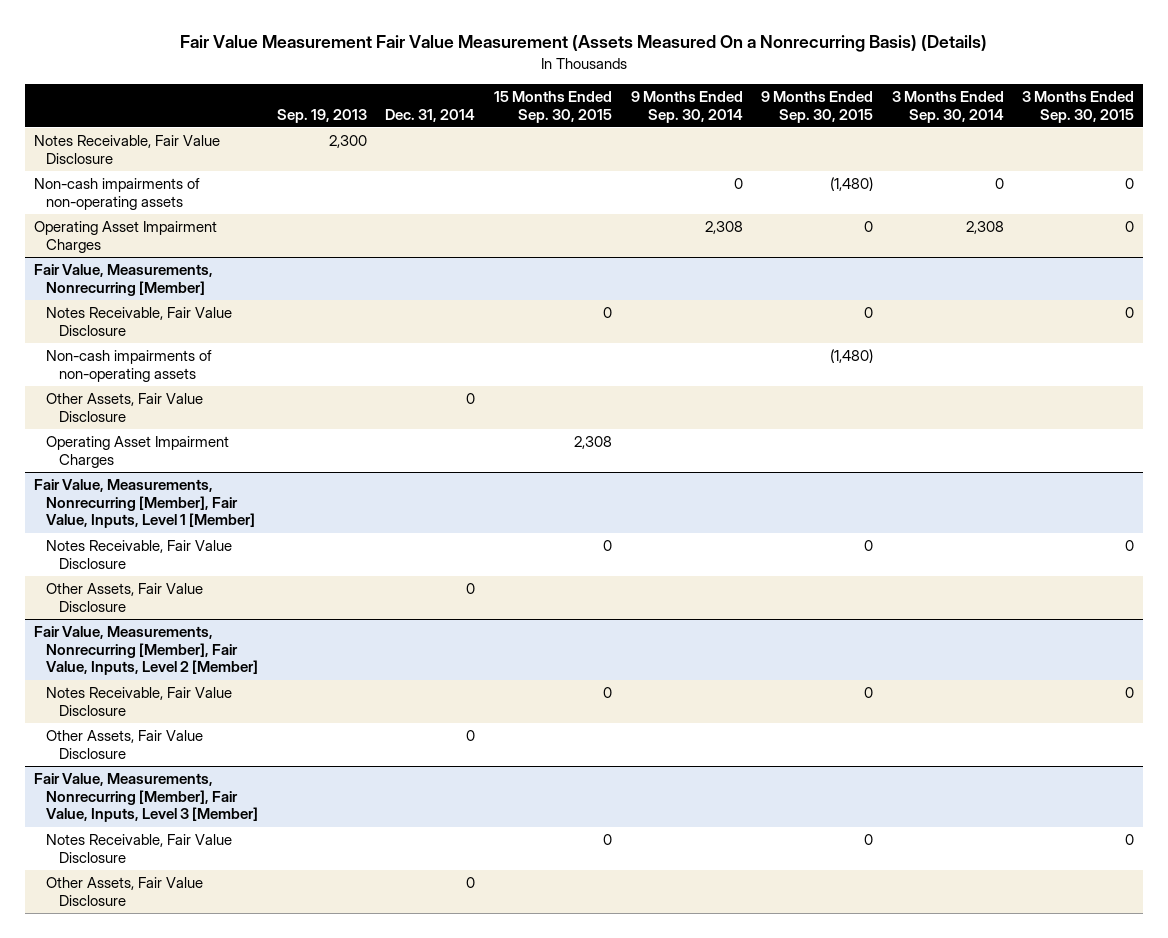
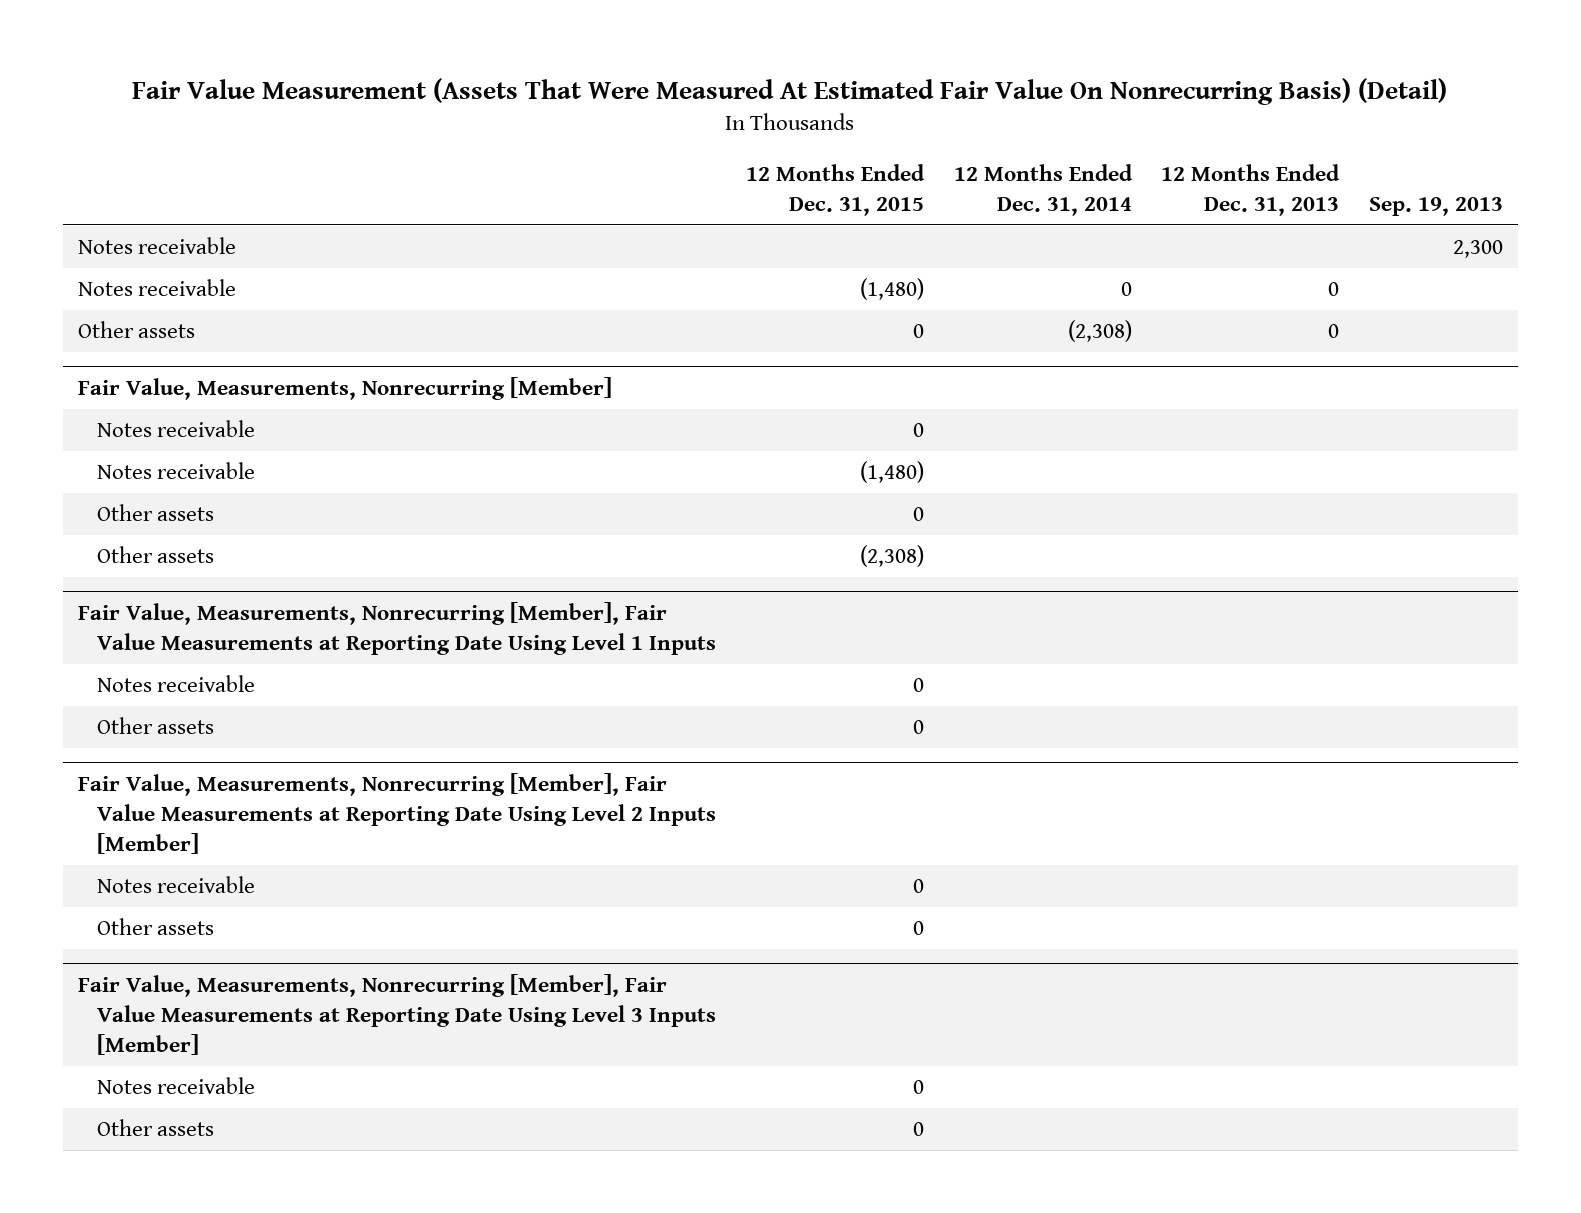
[180,35,988,53] Fair Value Measurement Fair Value Measurement (Assets Measured On a Nonrecurring Basis) (Details) -> [132,77,1448,105] Fair Value Measurement (Assets That Were Measured At Estimated Fair Value On Nonrecurring Basis) (Detail)
[385,108,476,122] Dec. 31, 2014 -> none
[493,91,612,123] 15 Months Ended Sep. 30, 2015 -> none
[630,91,743,123] 9 Months Ended Sep. 30, 2014 -> none
[761,91,874,123] 9 Months Ended Sep. 30, 2015 -> none
[891,91,1004,123] 3 Months Ended Sep. 30, 2014 -> none
[1022,91,1135,123] 3 Months Ended Sep. 30, 2015 -> none
none -> [746,164,926,217] 12 Months Ended Dec. 31, 2015
none -> [953,164,1133,217] 12 Months Ended Dec. 31, 2014
none -> [1161,164,1341,217] 12 Months Ended Dec. 31, 2013
[33,135,220,164] Notes Receivable, Fair Value Disclosure -> [77,237,236,255] Notes receivable
[33,178,200,210] Non-cash impairments of non-operating assets -> [77,279,236,297] Notes receivable
[33,221,217,253] Operating Asset Impairment Charges -> [77,321,195,339] Other assets
[46,307,233,336] Notes Receivable, Fair Value Disclosure -> [97,420,256,438] Notes receivable
[46,350,213,382] Non-cash impairments of non-operating assets -> [97,462,256,480] Notes receivable
[46,393,204,422] Other Assets, Fair Value Disclosure -> [97,504,215,522] Other assets
[46,436,230,468] Operating Asset Impairment Charges -> [97,546,215,564] Other assets
[33,479,256,529] Fair Value, Measurements, Nonrecurring [Member], Fair Value, Inputs, Level 1 [Member] -> [77,602,717,655] Fair Value, Measurements, Nonrecurring [Member], Fair Value Measurements at Reporting Date Using Level 1 Inputs
[46,540,233,569] Notes Receivable, Fair Value Disclosure -> [97,675,256,693] Notes receivable
[46,583,204,612] Other Assets, Fair Value Disclosure -> [97,717,215,735] Other assets
[33,626,259,676] Fair Value, Measurements, Nonrecurring [Member], Fair Value, Inputs, Level 2 [Member] -> [77,773,717,854] Fair Value, Measurements, Nonrecurring [Member], Fair Value Measurements at Reporting Date Using Level 2 Inputs [Member]
[46,687,233,716] Notes Receivable, Fair Value Disclosure -> [97,876,256,894] Notes receivable
[46,730,204,759] Other Assets, Fair Value Disclosure -> [97,918,215,936] Other assets
[33,773,259,823] Fair Value, Measurements, Nonrecurring [Member], Fair Value, Inputs, Level 3 [Member] -> [77,974,717,1055] Fair Value, Measurements, Nonrecurring [Member], Fair Value Measurements at Reporting Date Using Level 3 Inputs [Member]
[46,834,233,863] Notes Receivable, Fair Value Disclosure -> [97,1077,256,1095] Notes receivable
[46,877,204,906] Other Assets, Fair Value Disclosure -> [97,1119,215,1137] Other assets

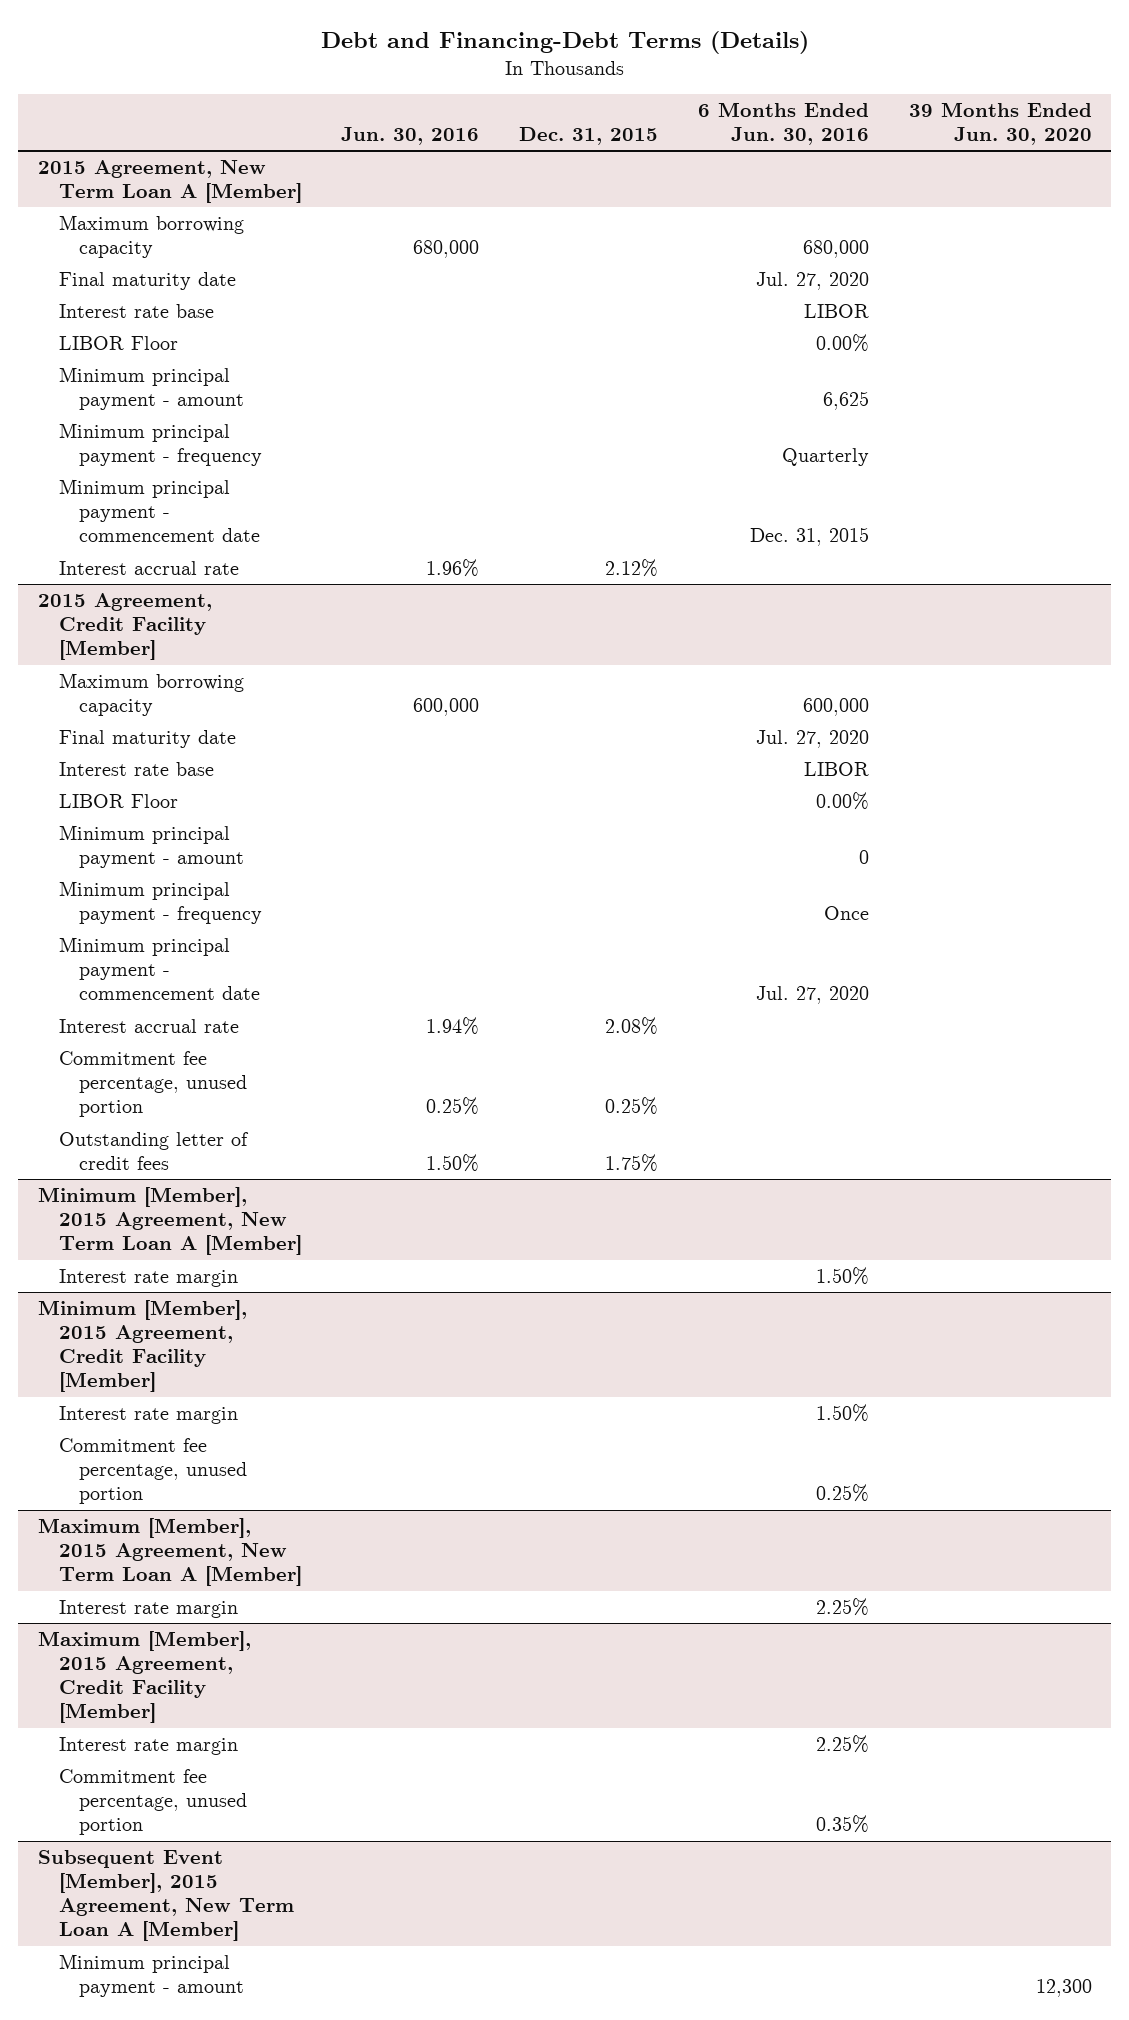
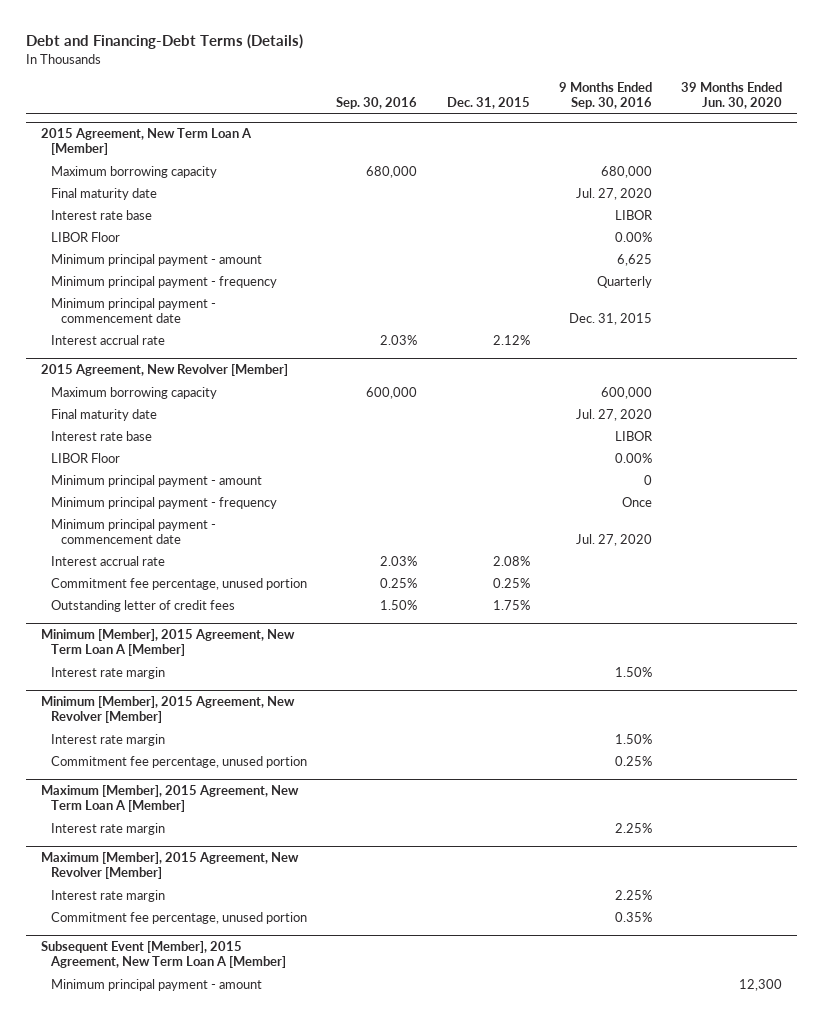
[341,126,480,145] Jun. 30, 2016 -> none
[697,101,869,145] 6 Months Ended Jun. 30, 2016 -> none
none -> [336,97,418,110] Sep. 30, 2016
none -> [558,82,652,110] 9 Months Ended Sep. 30, 2016
[37,592,212,661] 2015 Agreement, Credit Facility [Member] -> [40,364,288,377] 2015 Agreement, New Revolver [Member]
[37,1299,247,1393] Minimum [Member], 2015 Agreement, Credit Facility [Member] -> none
[58,1405,238,1424] Interest rate margin -> none
[58,1437,248,1505] Commitment fee percentage, unused portion -> none
none -> [40,696,295,724] Minimum [Member], 2015 Agreement, New Revolver [Member]
none -> [50,733,165,746] Interest rate margin
none -> [50,755,307,768] Commitment fee percentage, unused portion
[37,1630,251,1724] Maximum [Member], 2015 Agreement, Credit Facility [Member] -> none
[58,1736,238,1755] Interest rate margin -> none
[58,1768,248,1836] Commitment fee percentage, unused portion -> none
none -> [40,852,299,880] Maximum [Member], 2015 Agreement, New Revolver [Member]
none -> [50,889,165,902] Interest rate margin
none -> [50,911,307,924] Commitment fee percentage, unused portion

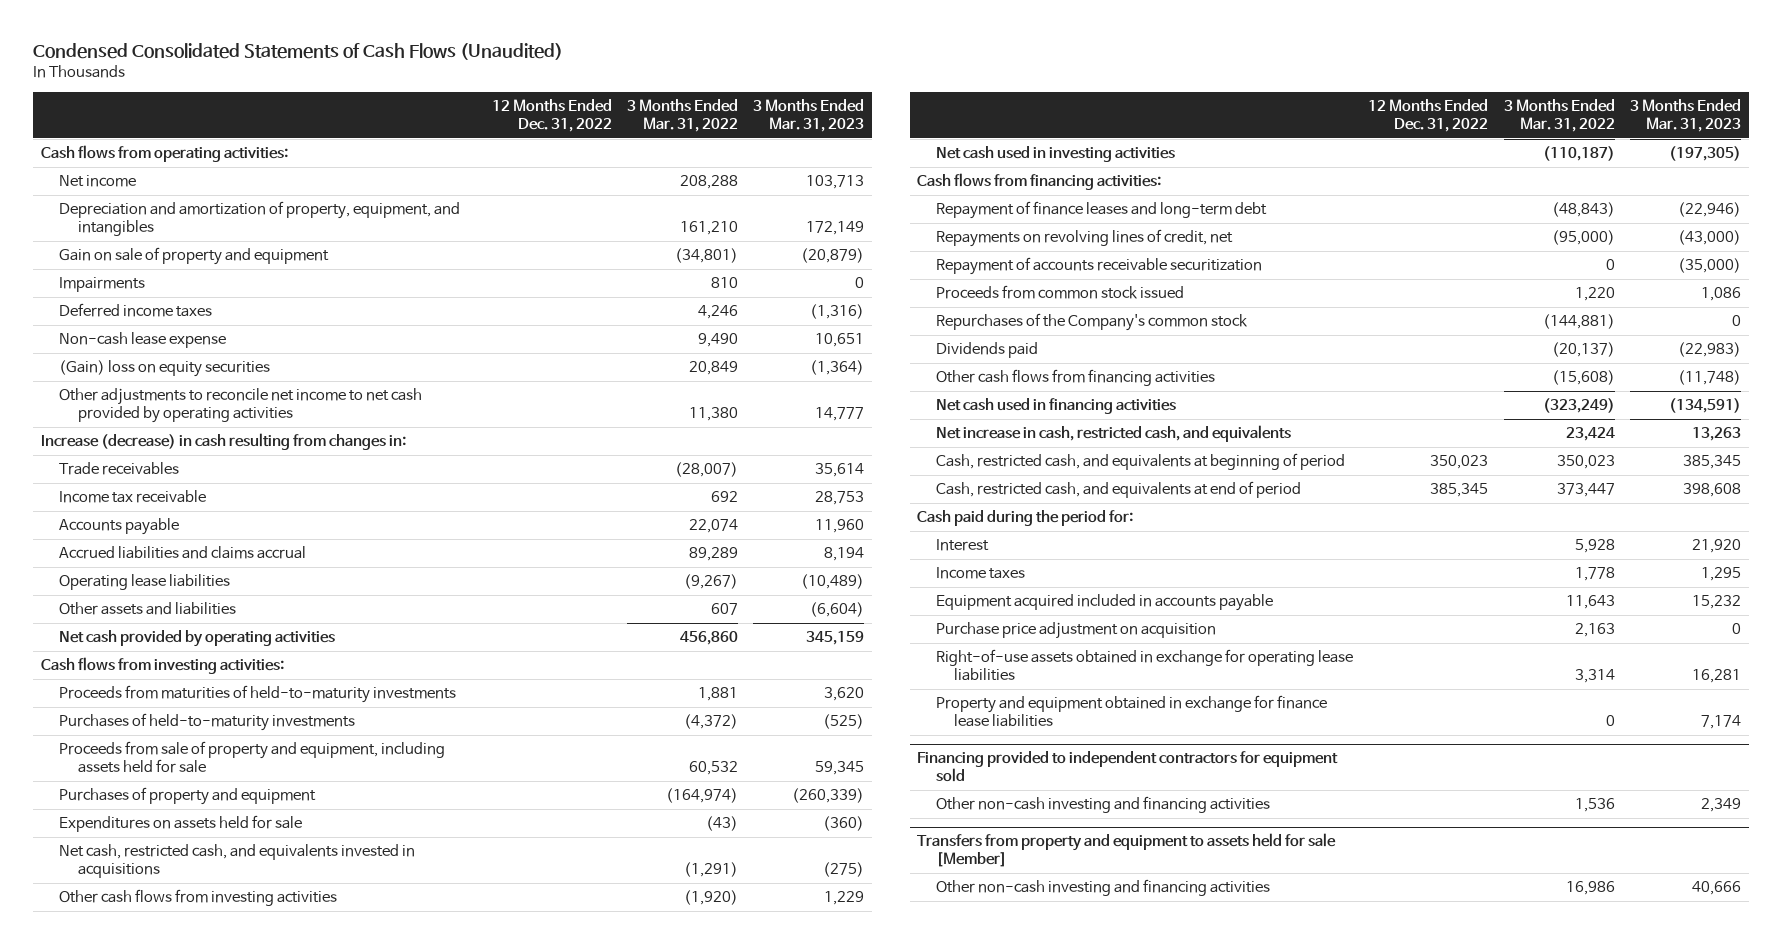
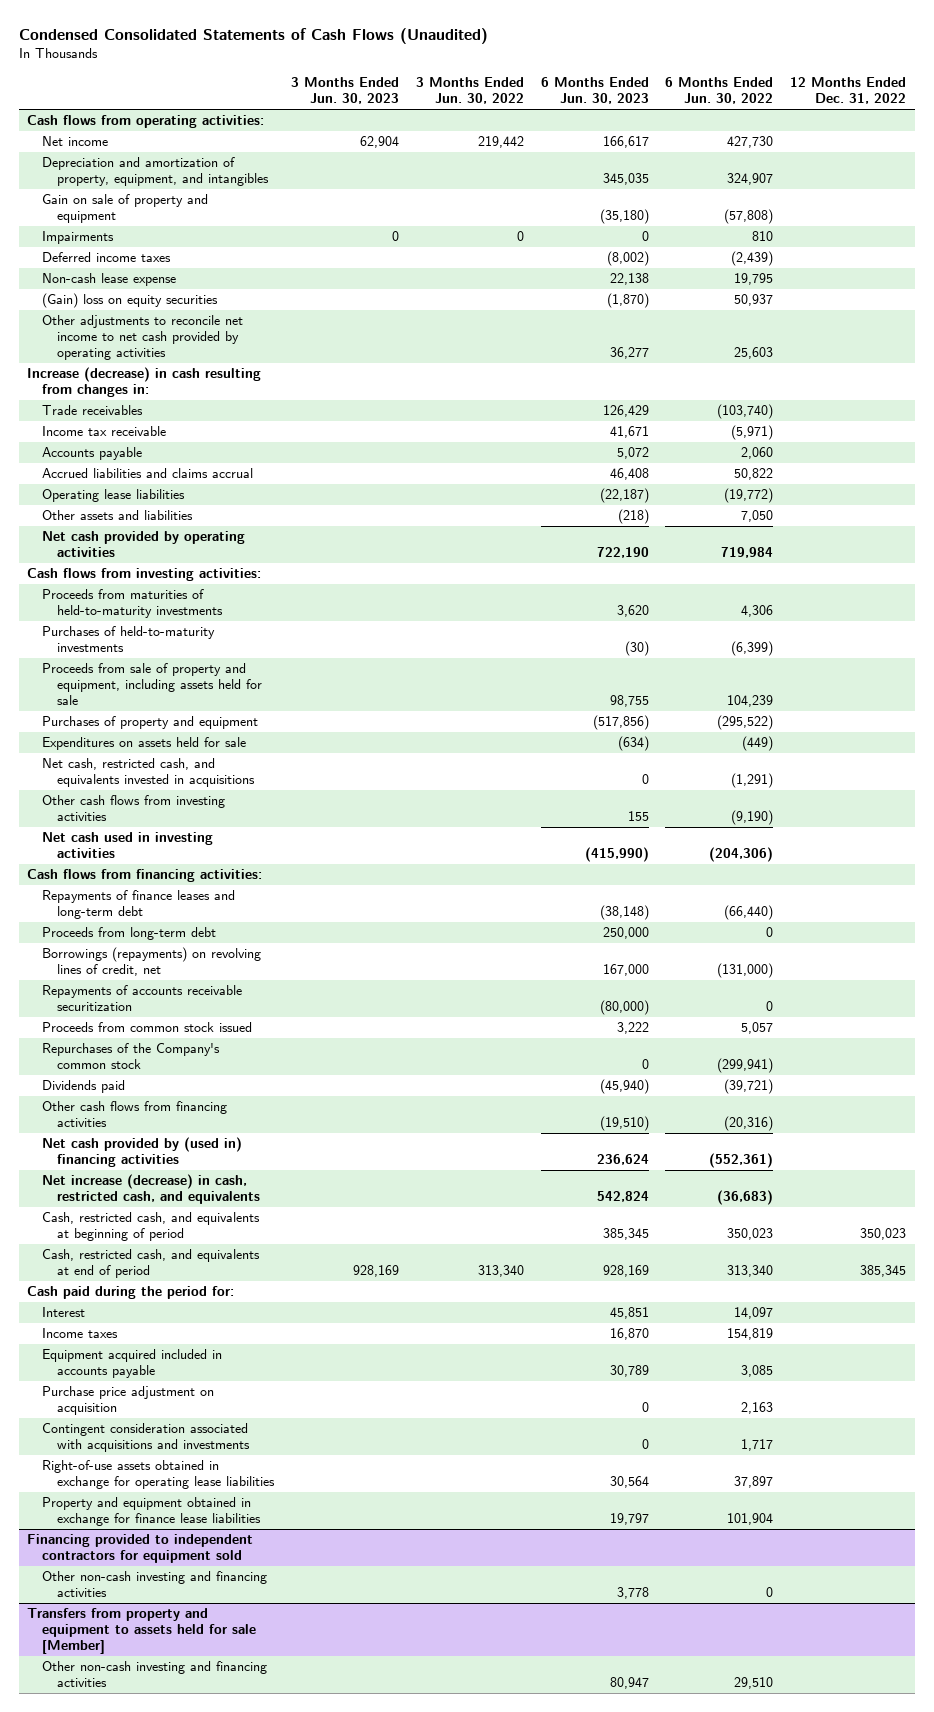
[627,99,739,133] 3 Months Ended Mar. 31, 2022 -> none
[753,99,865,133] 3 Months Ended Mar. 31, 2023 -> none
none -> [290,77,399,105] 3 Months Ended Jun. 30, 2023
none -> [415,77,524,105] 3 Months Ended Jun. 30, 2022
none -> [540,77,649,105] 6 Months Ended Jun. 30, 2023
none -> [665,77,774,105] 6 Months Ended Jun. 30, 2022
[935,201,1267,220] Repayment of finance leases and long-term debt -> [42,890,236,920] Repayments of finance leases and long-term debt
none -> [42,927,217,941] Proceeds from long-term debt
[935,229,1233,248] Repayments on revolving lines of credit, net -> [42,947,262,977] Borrowings (repayments) on revolving lines of credit, net
[935,257,1262,276] Repayment of accounts receivable securitization -> [42,985,243,1012] Repayments of accounts receivable securitization
[935,398,1176,415] Net cash used in financing activities -> [42,1137,243,1168] Net cash provided by (used in) financing activities
[935,425,1291,443] Net increase in cash, restricted cash, and equivalents -> [42,1174,260,1205] Net increase (decrease) in cash, restricted cash, and equivalents
none -> [42,1423,250,1453] Contingent consideration associated with acquisitions and investments

